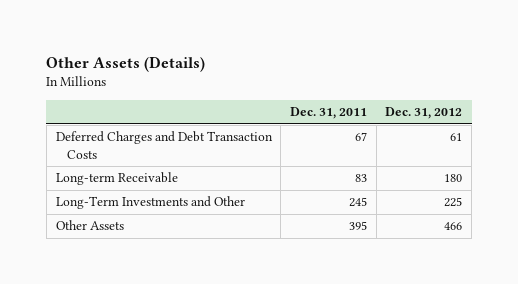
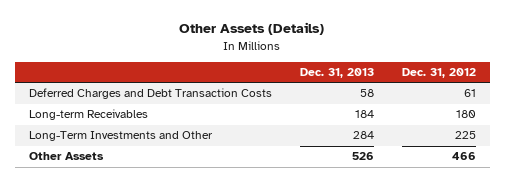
[290,107,368,120] Dec. 31, 2011 -> none
none -> [299,68,374,79] Dec. 31, 2013
[55,172,178,186] Long-term Receivable -> [28,109,148,121] Long-term Receivables

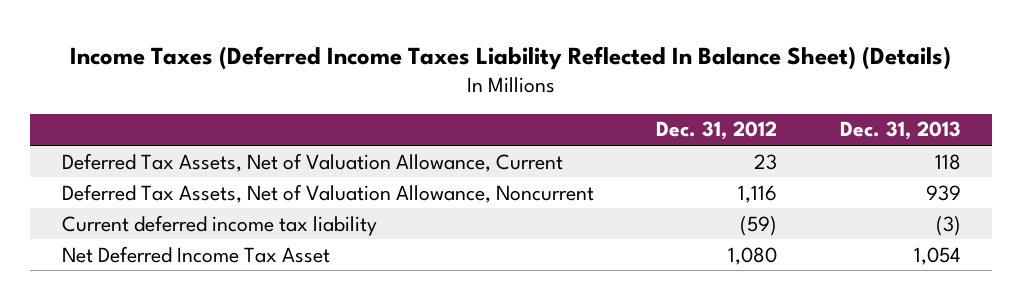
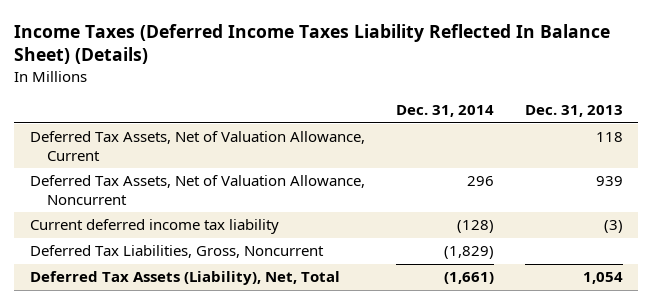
[656,121,778,141] Dec. 31, 2012 -> none
none -> [395,105,494,118] Dec. 31, 2014
none -> [29,245,324,259] Deferred Tax Liabilities, Gross, Noncurrent
[61,245,330,263] Net Deferred Income Tax Asset -> [29,271,340,286] Deferred Tax Assets (Liability), Net, Total

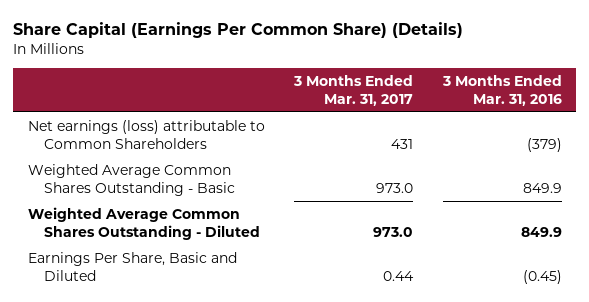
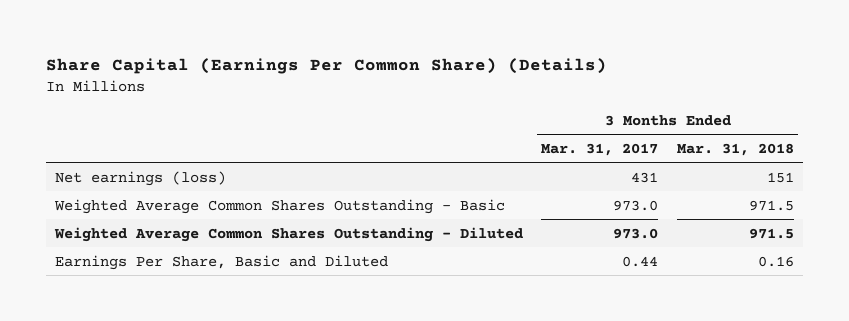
[441,74,562,106] 3 Months Ended Mar. 31, 2016 -> none
none -> [676,142,794,156] Mar. 31, 2018
[27,119,265,150] Net earnings (loss) attributable to Common Shareholders -> [55,170,227,186] Net earnings (loss)

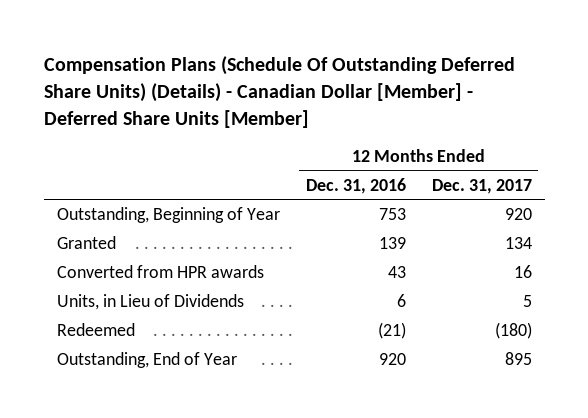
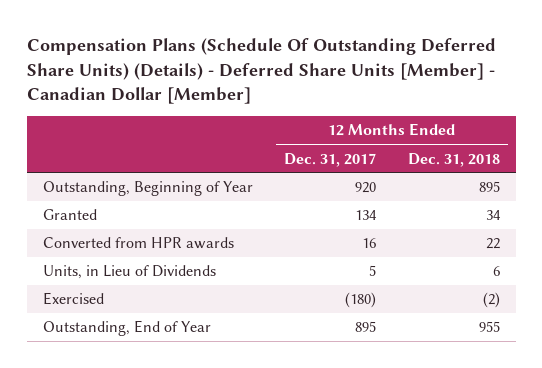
[43,55,515,128] Compensation Plans (Schedule Of Outstanding Deferred Share Units) (Details) - Canadian Dollar [Member] - Deferred Share Units [Member] -> [26,38,496,105] Compensation Plans (Schedule Of Outstanding Deferred Share Units) (Details) - Deferred Share Units [Member] - Canadian Dollar [Member]
[305,177,406,194] Dec. 31, 2016 -> none
none -> [407,152,500,167] Dec. 31, 2018
[56,322,135,336] Redeemed -> [42,292,104,306] Exercised

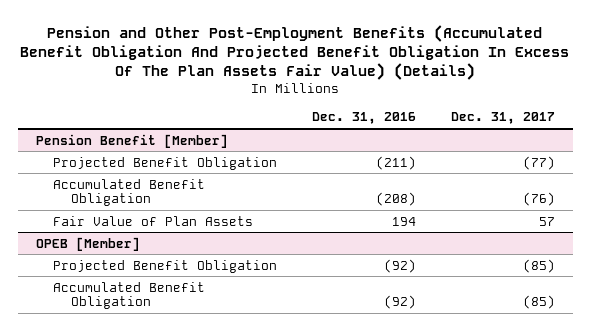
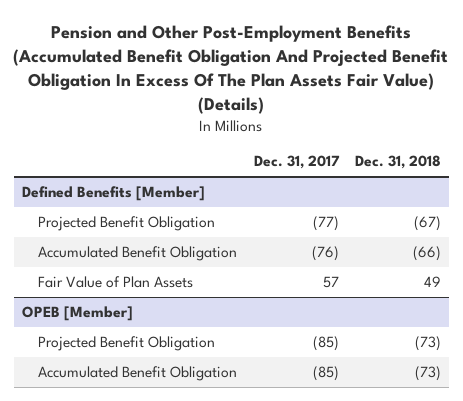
[312,112,417,125] Dec. 31, 2016 -> none
none -> [355,155,442,170] Dec. 31, 2018
[35,133,228,148] Pension Benefit [Member] -> [21,186,205,202] Defined Benefits [Member]

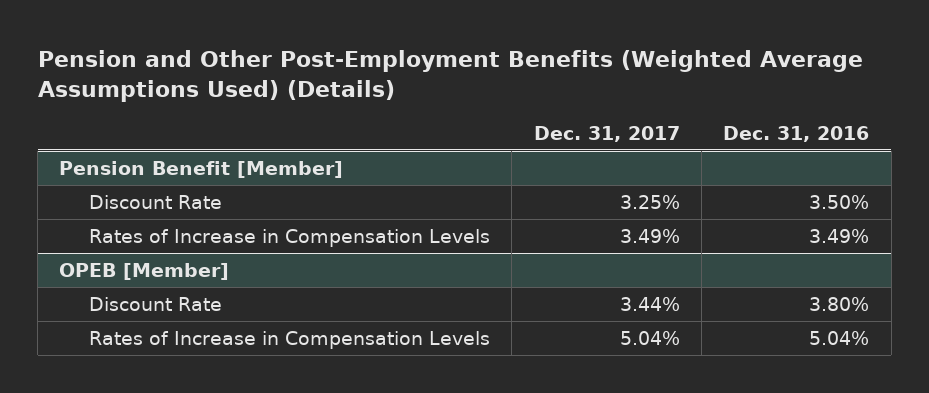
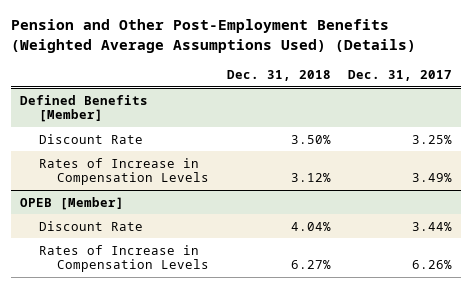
[723,126,870,143] Dec. 31, 2016 -> none
none -> [226,69,331,81] Dec. 31, 2018
[59,160,344,178] Pension Benefit [Member] -> [19,94,148,123] Defined Benefits [Member]
[619,330,680,345] 5.04% -> [411,260,452,270] 6.26%

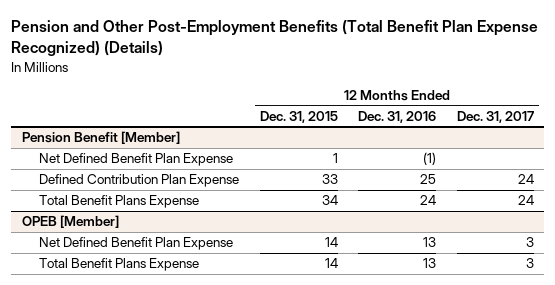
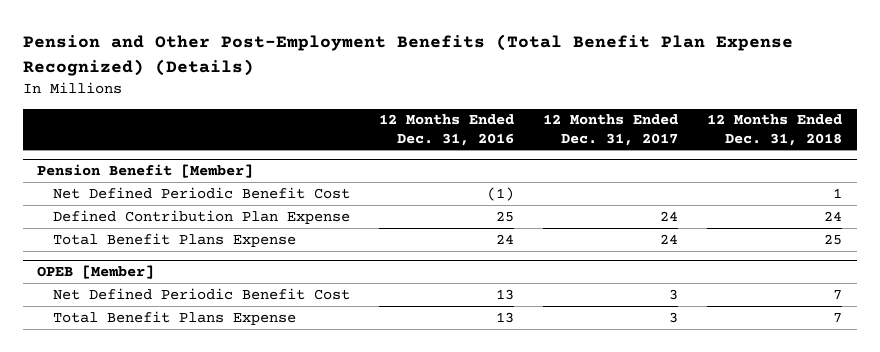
[259,110,338,123] Dec. 31, 2015 -> none
none -> [707,114,843,146] 12 Months Ended Dec. 31, 2018
[39,153,234,167] Net Defined Benefit Plan Expense -> [52,186,350,199] Net Defined Periodic Benefit Cost
[39,237,234,251] Net Defined Benefit Plan Expense -> [52,287,350,300] Net Defined Periodic Benefit Cost

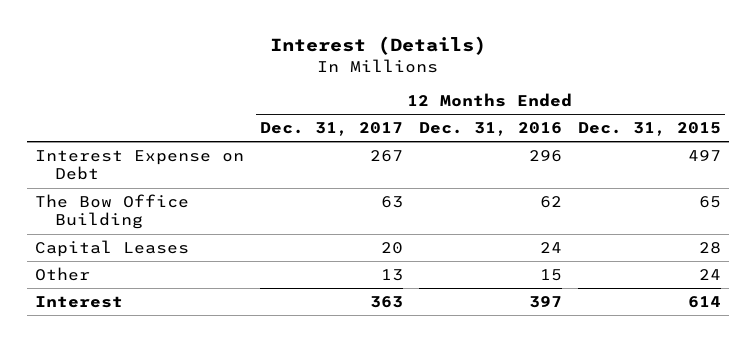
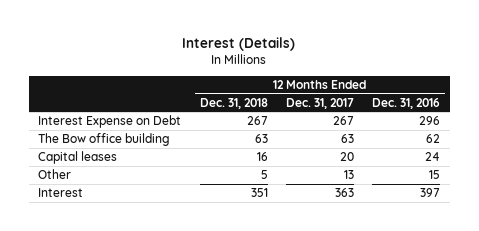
[577,121,721,136] Dec. 31, 2015 -> none
none -> [199,97,268,109] Dec. 31, 2018
[34,193,189,230] The Bow Office Building -> [38,133,171,147] The Bow office building
[34,239,189,257] Capital Leases -> [38,151,118,165] Capital leases

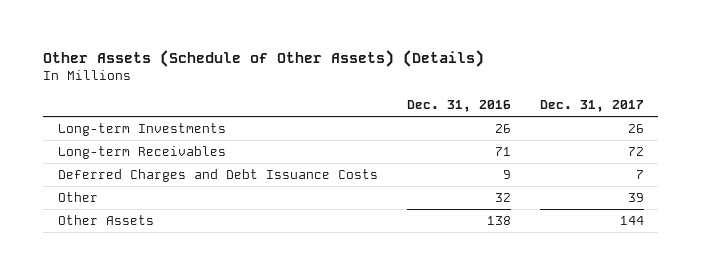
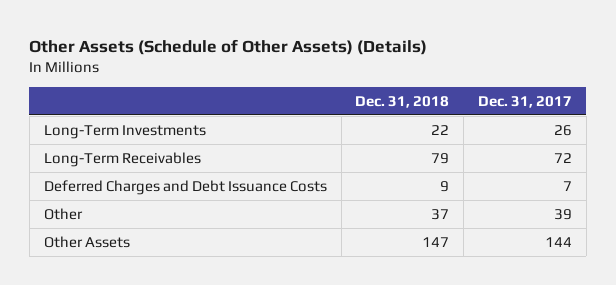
[406,100,511,113] Dec. 31, 2016 -> none
none -> [355,95,450,108] Dec. 31, 2018
[57,123,226,137] Long-term Investments -> [43,124,206,139] Long-Term Investments
[57,146,226,160] Long-term Receivables -> [43,151,201,167] Long-Term Receivables

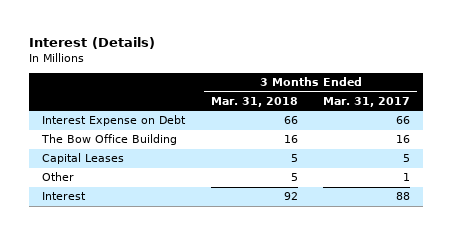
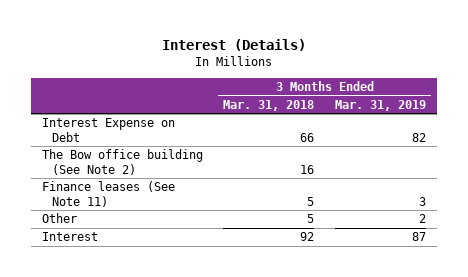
[323,96,411,107] Mar. 31, 2017 -> none
none -> [335,99,427,111] Mar. 31, 2019
[42,153,125,165] Capital Leases -> none
[41,134,178,146] The Bow Office Building -> [41,149,203,175] The Bow office building (See Note 2)
none -> [41,181,175,207] Finance leases (See Note 11)

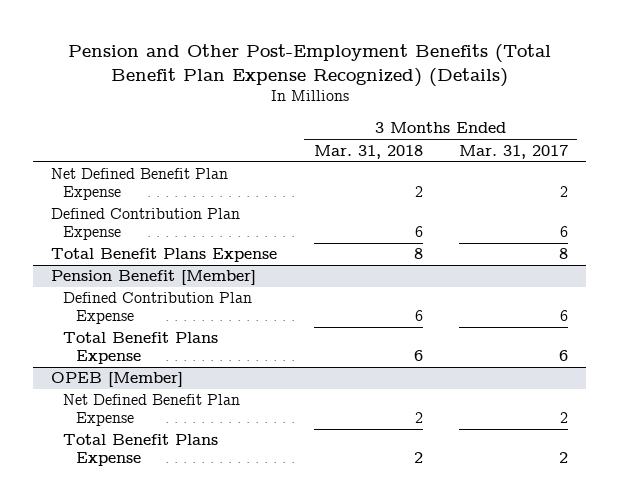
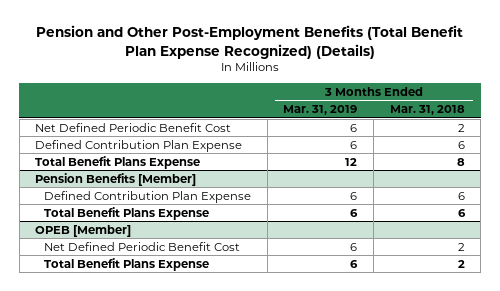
[458,144,568,159] Mar. 31, 2017 -> none
none -> [283,105,358,116] Mar. 31, 2019
[51,168,229,201] Net Defined Benefit Plan Expense -> [35,122,232,132] Net Defined Periodic Benefit Cost
[51,270,257,286] Pension Benefit [Member] -> [35,172,197,186] Pension Benefits [Member]
[63,394,241,427] Net Defined Benefit Plan Expense -> [43,241,240,251] Net Defined Periodic Benefit Cost

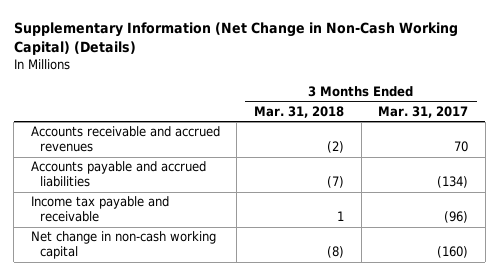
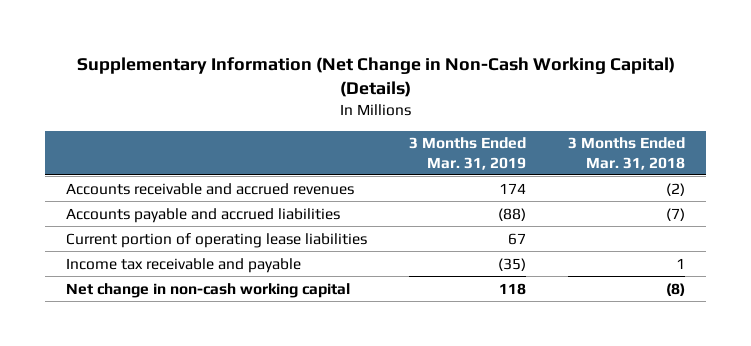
[378,105,469,118] Mar. 31, 2017 -> none
none -> [409,137,527,170] 3 Months Ended Mar. 31, 2019
none -> [66,232,368,248] Current portion of operating lease liabilities
[30,196,169,223] Income tax payable and receivable -> [66,257,302,273] Income tax receivable and payable

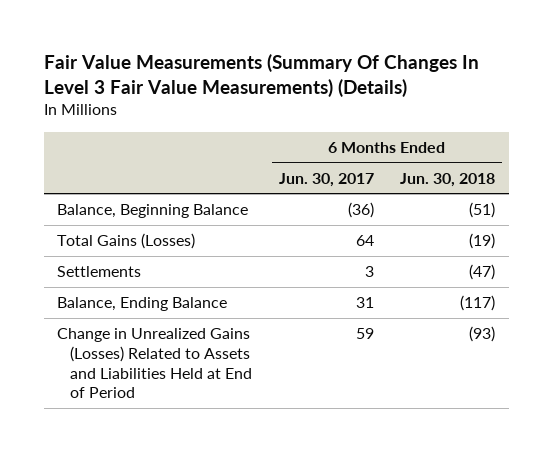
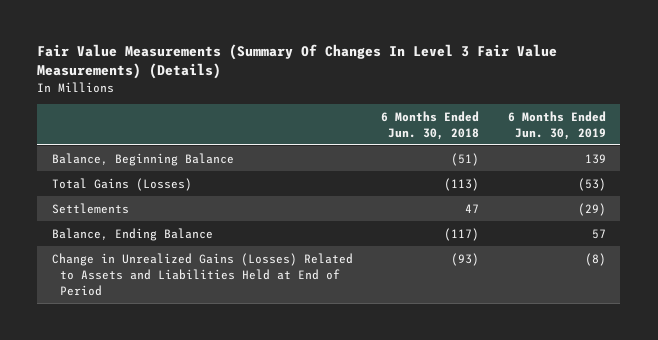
[278,172,374,187] Jun. 30, 2017 -> none
none -> [508,110,607,140] 6 Months Ended Jun. 30, 2019
[469,233,496,250] (19) -> [444,177,480,191] (113)
[469,264,496,281] (47) -> [465,203,480,213] 47

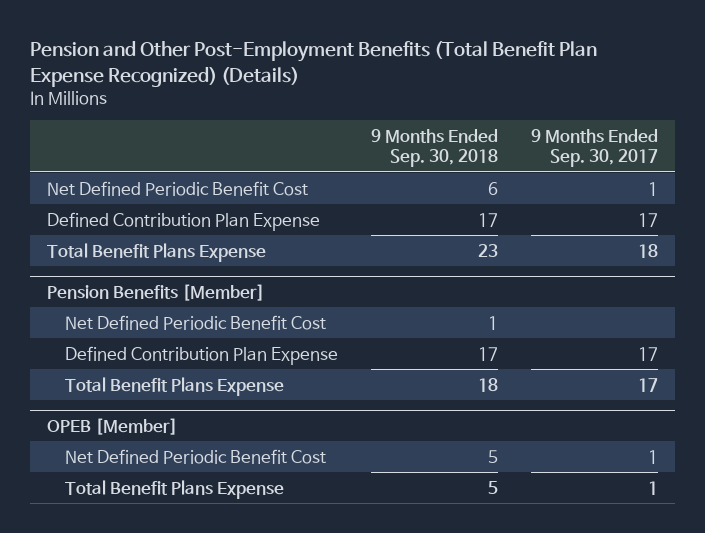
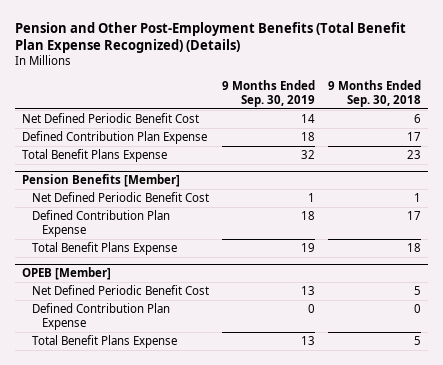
[531,128,659,167] 9 Months Ended Sep. 30, 2017 -> none
none -> [222,79,316,107] 9 Months Ended Sep. 30, 2019
none -> [31,302,170,331] Defined Contribution Plan Expense

